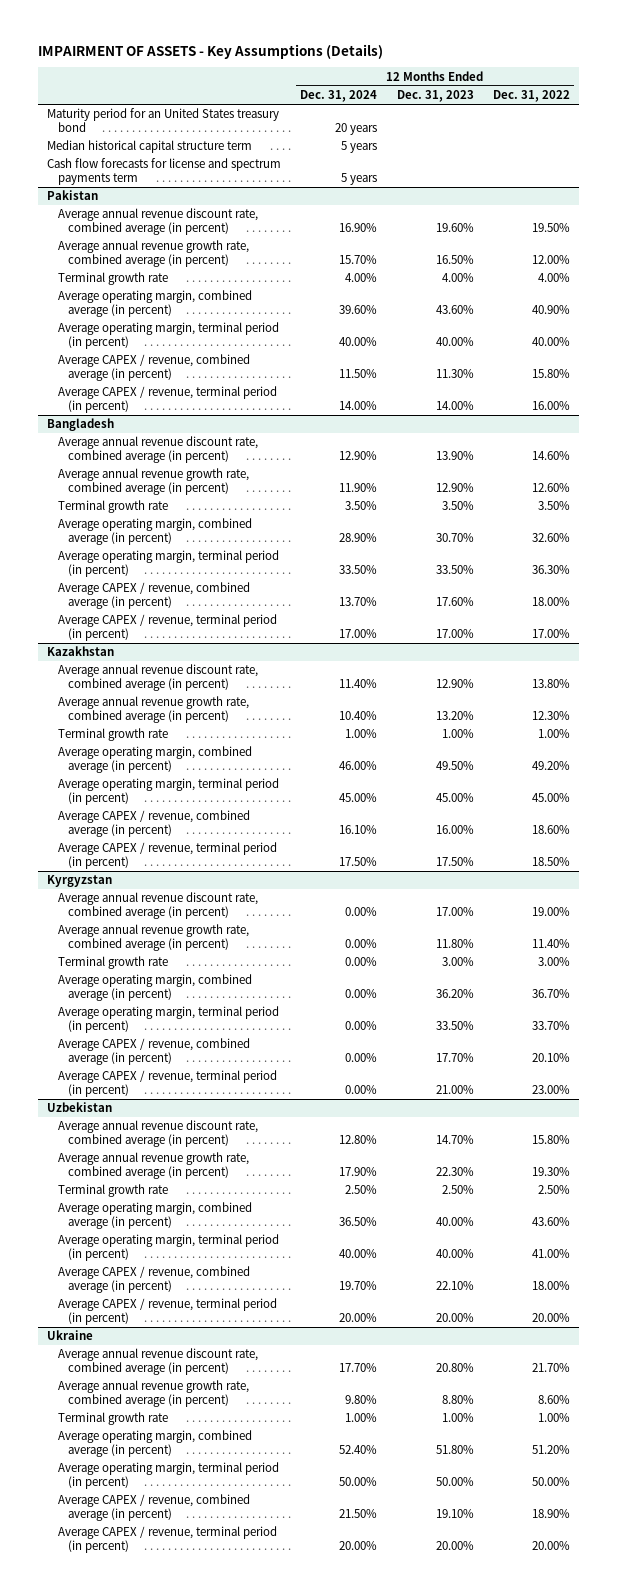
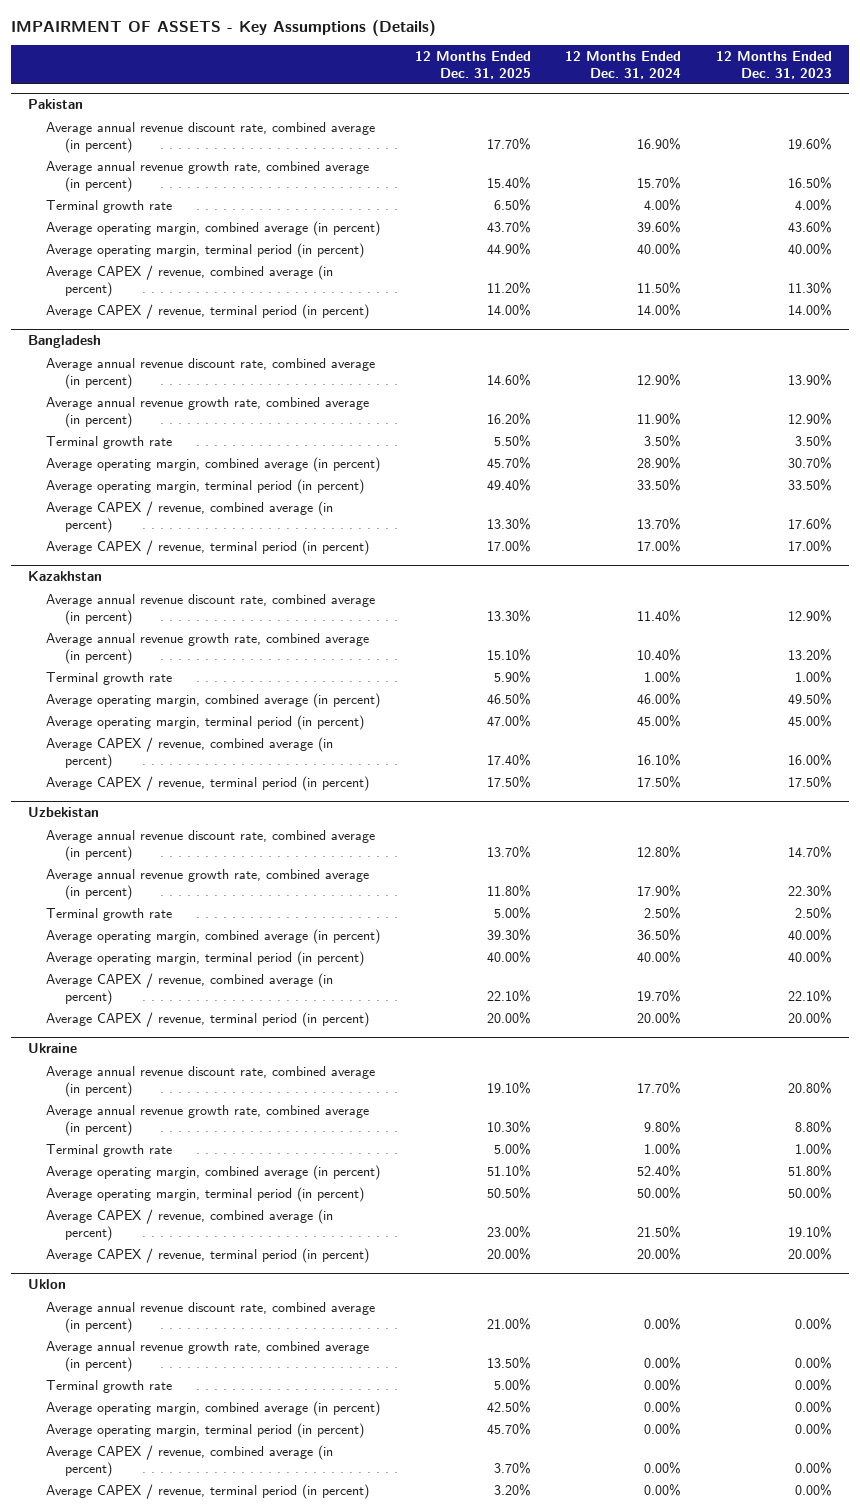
[492,90,570,103] Dec. 31, 2022 -> none
none -> [414,50,531,79] 12 Months Ended Dec. 31, 2025
[47,108,280,133] Maturity period for an United States treasury bond -> none
[47,140,253,154] Median historical capital structure term -> none
[47,158,282,186] Cash flow forecasts for license and spectrum payments term -> none
[47,875,113,888] Kyrgyzstan -> none
[57,892,258,920] Average annual revenue discount rate, combined average (in percent) -> none
[57,924,249,952] Average annual revenue growth rate, combined average (in percent) -> none
[57,956,168,970] Terminal growth rate -> none
[57,974,252,1002] Average operating margin, combined average (in percent) -> none
[57,1006,279,1034] Average operating margin, terminal period (in percent) -> none
[57,1038,250,1066] Average CAPEX / revenue, combined average (in percent) -> none
[57,1070,277,1098] Average CAPEX / revenue, terminal period (in percent) -> none
none -> [28,1279,67,1290] Uklon
none -> [46,1301,376,1333] Average annual revenue discount rate, combined average (in percent)
none -> [46,1340,370,1372] Average annual revenue growth rate, combined average (in percent)
none -> [46,1379,173,1393] Terminal growth rate
none -> [46,1400,381,1416] Average operating margin, combined average (in percent)
none -> [46,1422,365,1438] Average operating margin, terminal period (in percent)
none -> [46,1444,334,1477] Average CAPEX / revenue, combined average (in percent)
none -> [46,1483,370,1499] Average CAPEX / revenue, terminal period (in percent)

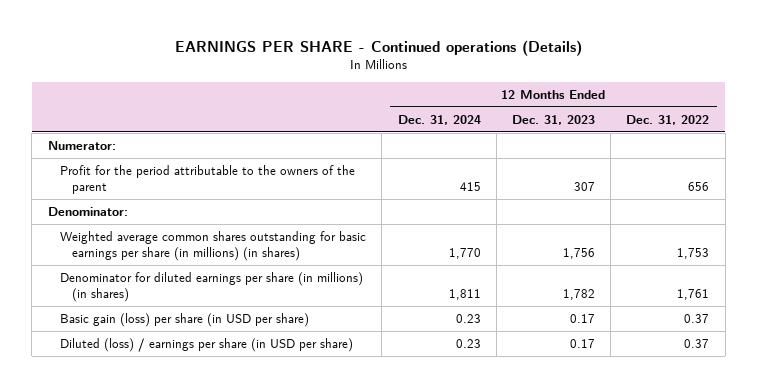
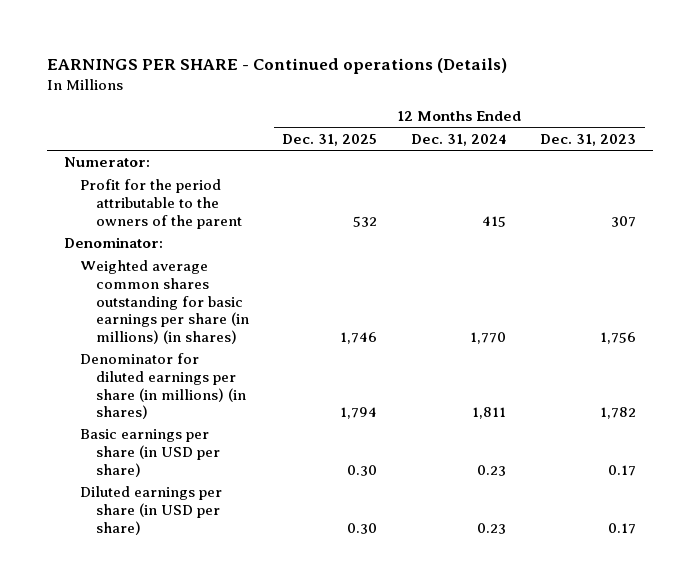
[626,114,710,125] Dec. 31, 2022 -> none
none -> [282,133,378,146] Dec. 31, 2025
[60,312,310,327] Basic gain (loss) per share (in USD per share) -> [79,429,220,477] Basic earnings per share (in USD per share)
[60,337,354,352] Diluted (loss) / earnings per share (in USD per share) -> [79,486,222,535] Diluted earnings per share (in USD per share)

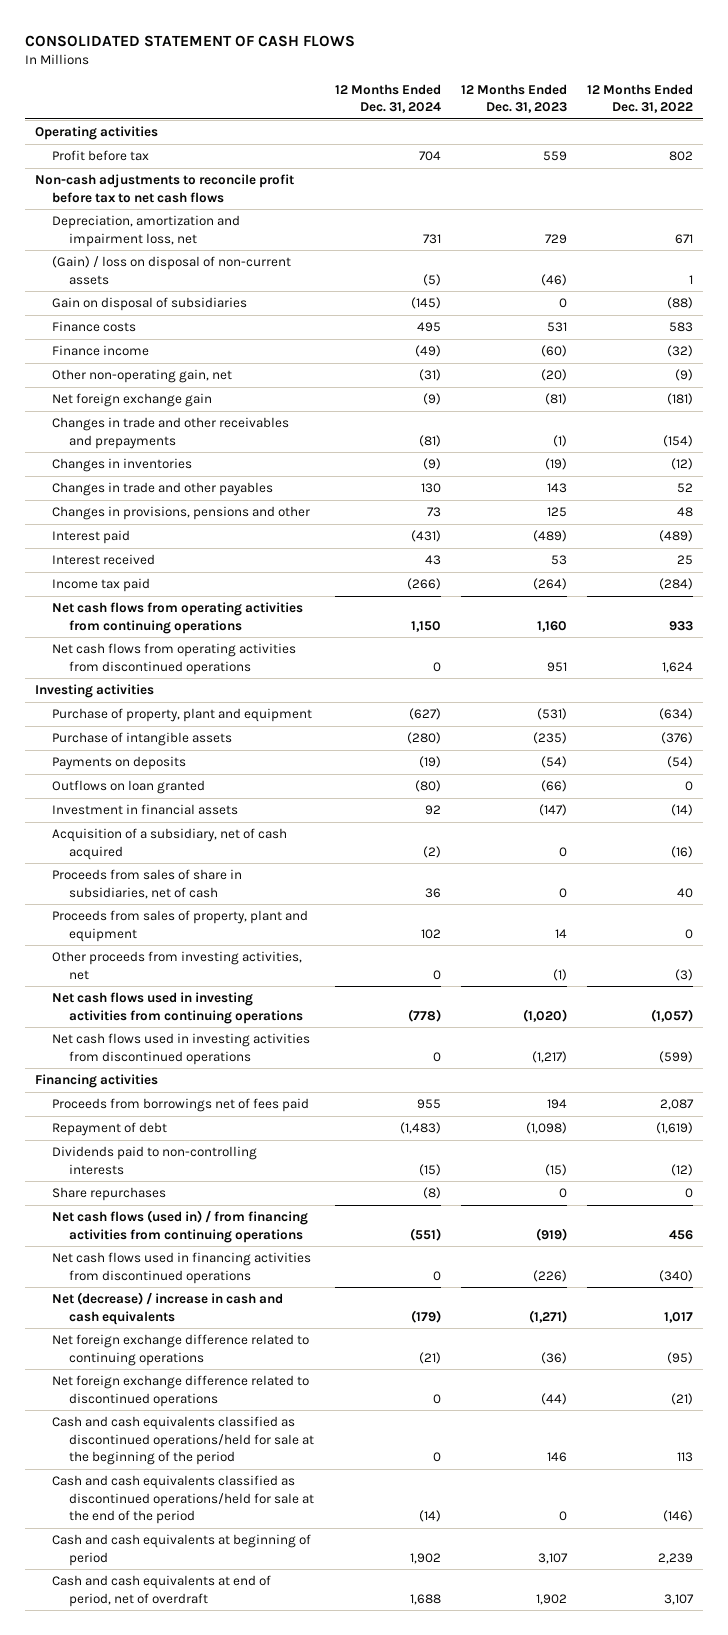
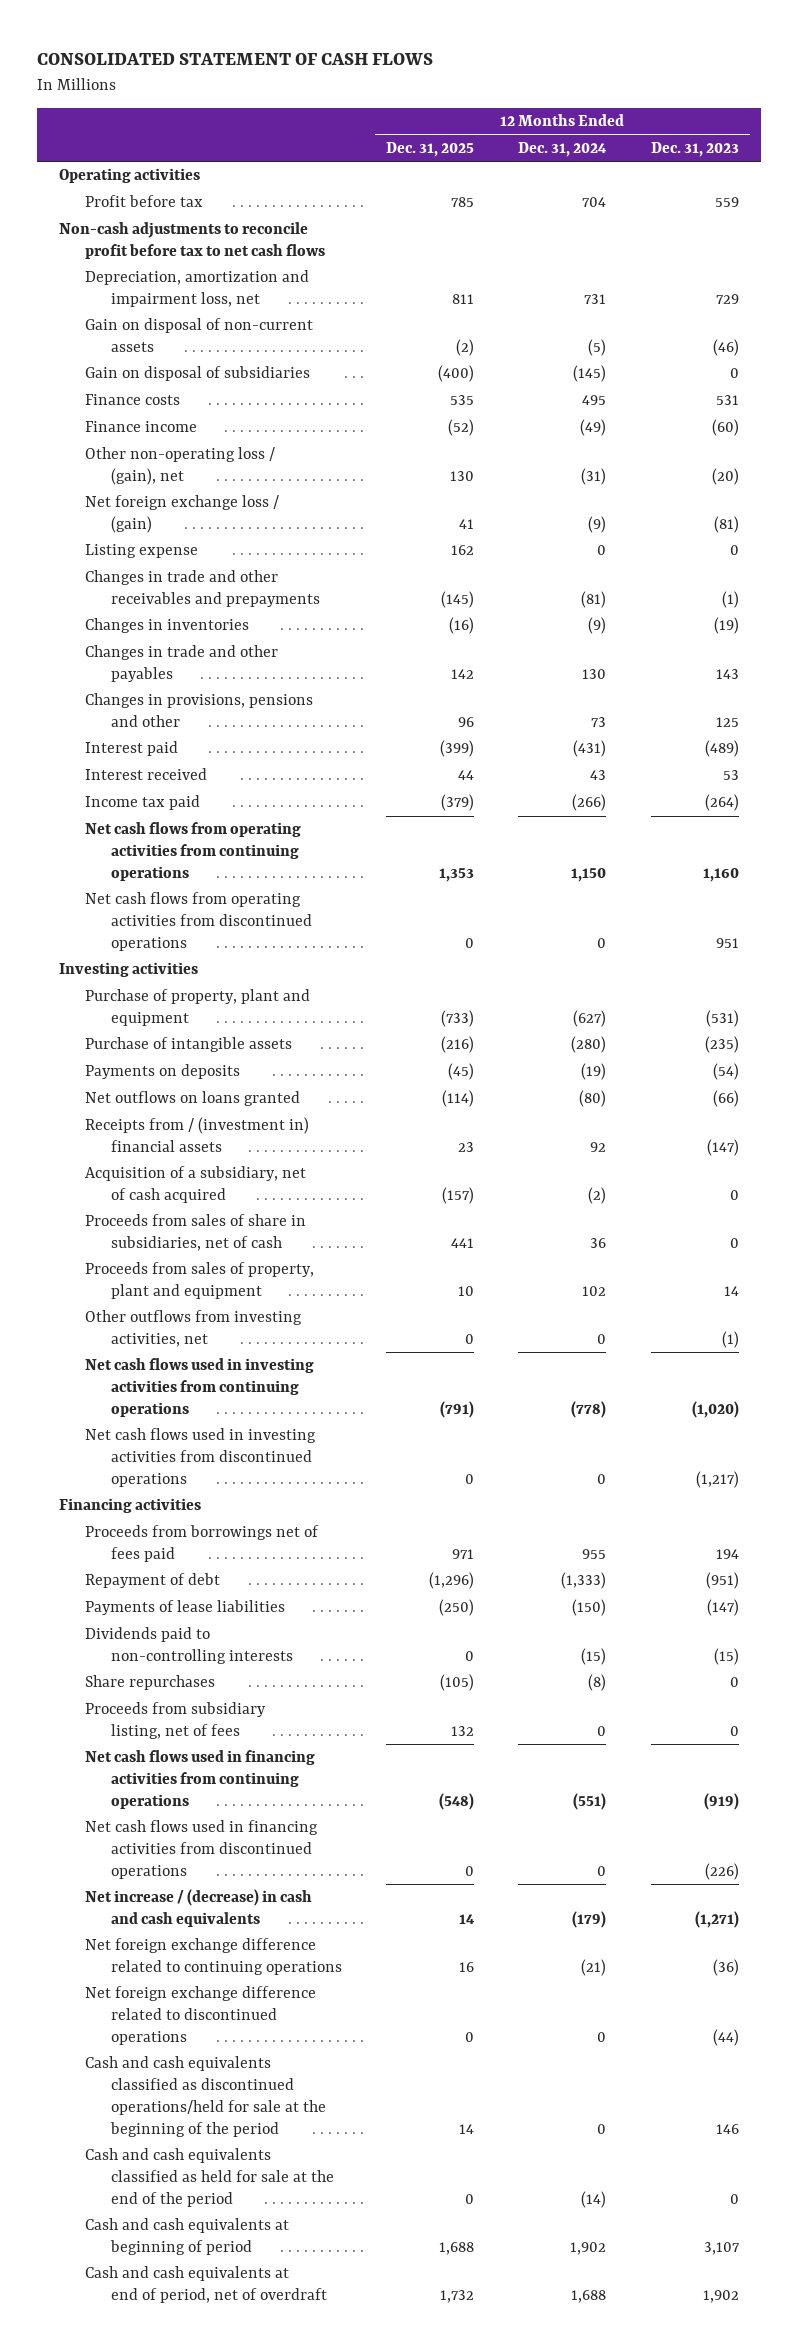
[587,83,694,114] 12 Months Ended Dec. 31, 2022 -> none
none -> [386,141,475,157] Dec. 31, 2025
[52,256,292,285] (Gain) / loss on disposal of non-current assets -> [84,318,313,353] Gain on disposal of non-current assets
[52,369,233,384] Other non-operating gain, net -> [84,447,275,486] Other non-operating loss / (gain), net
[52,393,213,408] Net foreign exchange gain -> [84,495,279,534] Net foreign exchange loss / (gain)
none -> [84,544,198,559] Listing expense
[52,780,206,795] Outflows on loan granted -> [84,1091,300,1107] Net outflows on loans granted
[52,804,239,816] Investment in financial assets -> [84,1117,309,1153] Receipts from / (investment in) financial assets
[52,951,303,980] Other proceeds from investing activities, net -> [84,1310,302,1348] Other outflows from investing activities, net
[399,1122,441,1135] (1,483) -> [561,1572,607,1590] (1,333)
[525,1122,567,1135] (1,098) -> [705,1572,739,1590] (951)
none -> [84,1600,285,1616] Payments of lease liabilities
none -> [84,1702,266,1740] Proceeds from subsidiary listing, net of fees
[52,1210,309,1243] Net cash flows (used in) / from financing activities from continuing operations -> [84,1750,315,1810] Net cash flows used in financing activities from continuing operations
[52,1292,284,1325] Net (decrease) / increase in cash and cash equivalents -> [84,1889,312,1928] Net increase / (decrease) in cash and cash equivalents
[52,1475,315,1524] Cash and cash equivalents classified as discontinued operations/held for sale at the end of the period -> [84,2148,334,2208] Cash and cash equivalents classified as held for sale at the end of the period

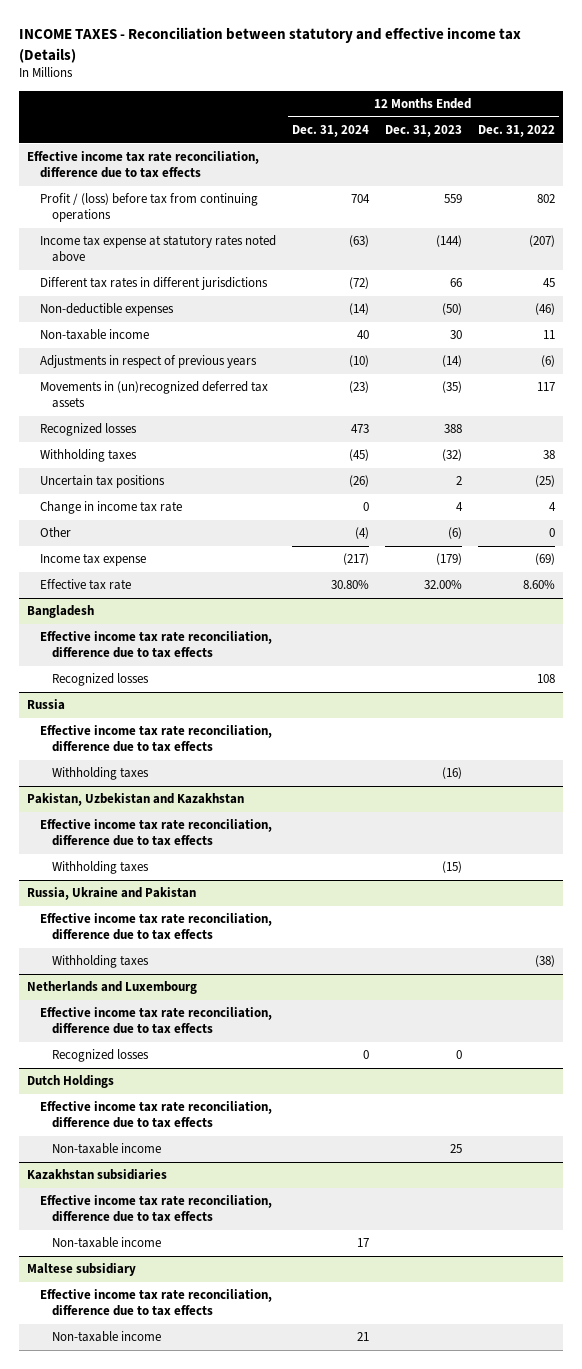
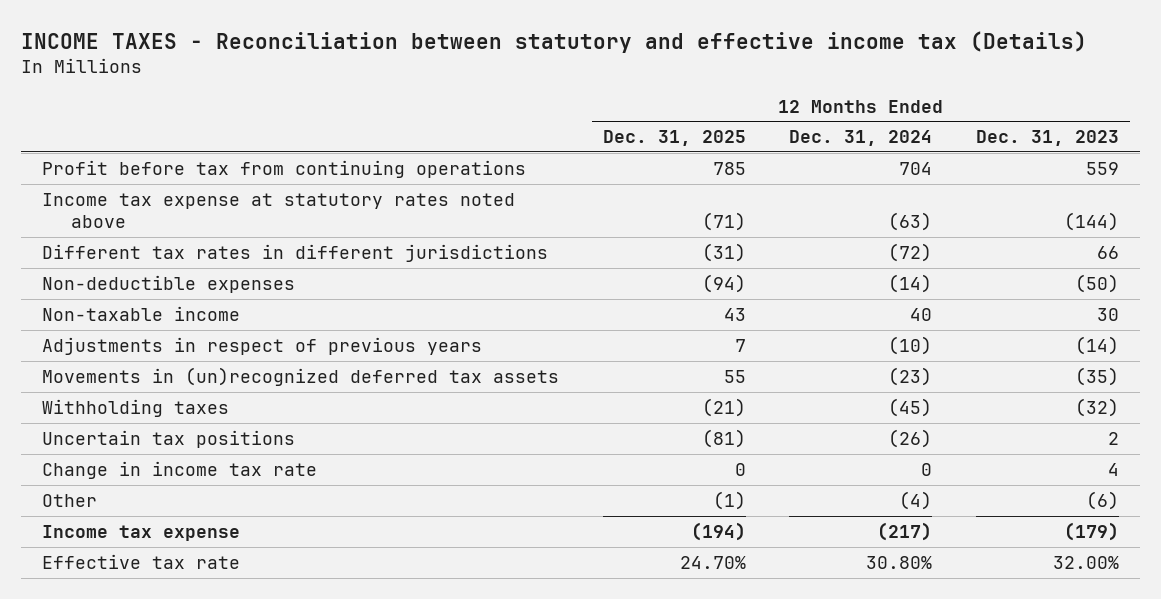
[477,125,555,138] Dec. 31, 2022 -> none
none -> [602,130,746,147] Dec. 31, 2025
[27,151,260,179] Effective income tax rate reconciliation, difference due to tax effects -> none
[39,193,258,223] Profit / (loss) before tax from continuing operations -> [42,159,527,178] Profit before tax from continuing operations
[39,423,137,437] Recognized losses -> none
[27,605,95,619] Bangladesh -> none
[39,631,272,659] Effective income tax rate reconciliation, difference due to tax effects -> none
[51,673,149,687] Recognized losses -> none
[27,699,66,711] Russia -> none
[39,725,272,753] Effective income tax rate reconciliation, difference due to tax effects -> none
[51,767,149,781] Withholding taxes -> none
[27,793,245,807] Pakistan, Uzbekistan and Kazakhstan -> none
[39,819,272,847] Effective income tax rate reconciliation, difference due to tax effects -> none
[51,861,149,875] Withholding taxes -> none
[27,887,197,901] Russia, Ukraine and Pakistan -> none
[39,913,272,941] Effective income tax rate reconciliation, difference due to tax effects -> none
[51,955,149,969] Withholding taxes -> none
[27,981,198,995] Netherlands and Luxembourg -> none
[39,1007,272,1035] Effective income tax rate reconciliation, difference due to tax effects -> none
[51,1049,149,1063] Recognized losses -> none
[27,1075,115,1089] Dutch Holdings -> none
[39,1101,272,1129] Effective income tax rate reconciliation, difference due to tax effects -> none
[51,1143,161,1155] Non-taxable income -> none
[27,1169,168,1181] Kazakhstan subsidiaries -> none
[39,1195,272,1223] Effective income tax rate reconciliation, difference due to tax effects -> none
[51,1237,161,1249] Non-taxable income -> none
[27,1263,137,1277] Maltese subsidiary -> none
[39,1289,272,1317] Effective income tax rate reconciliation, difference due to tax effects -> none
[51,1331,161,1343] Non-taxable income -> none

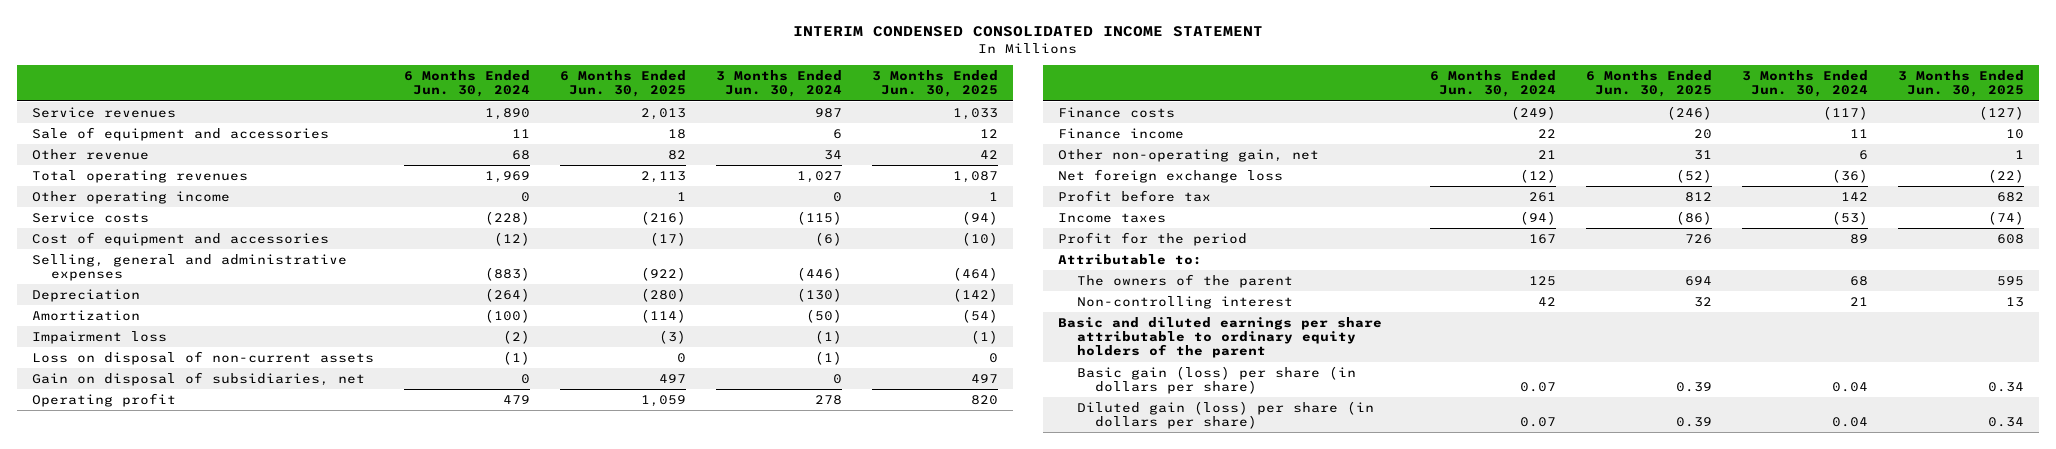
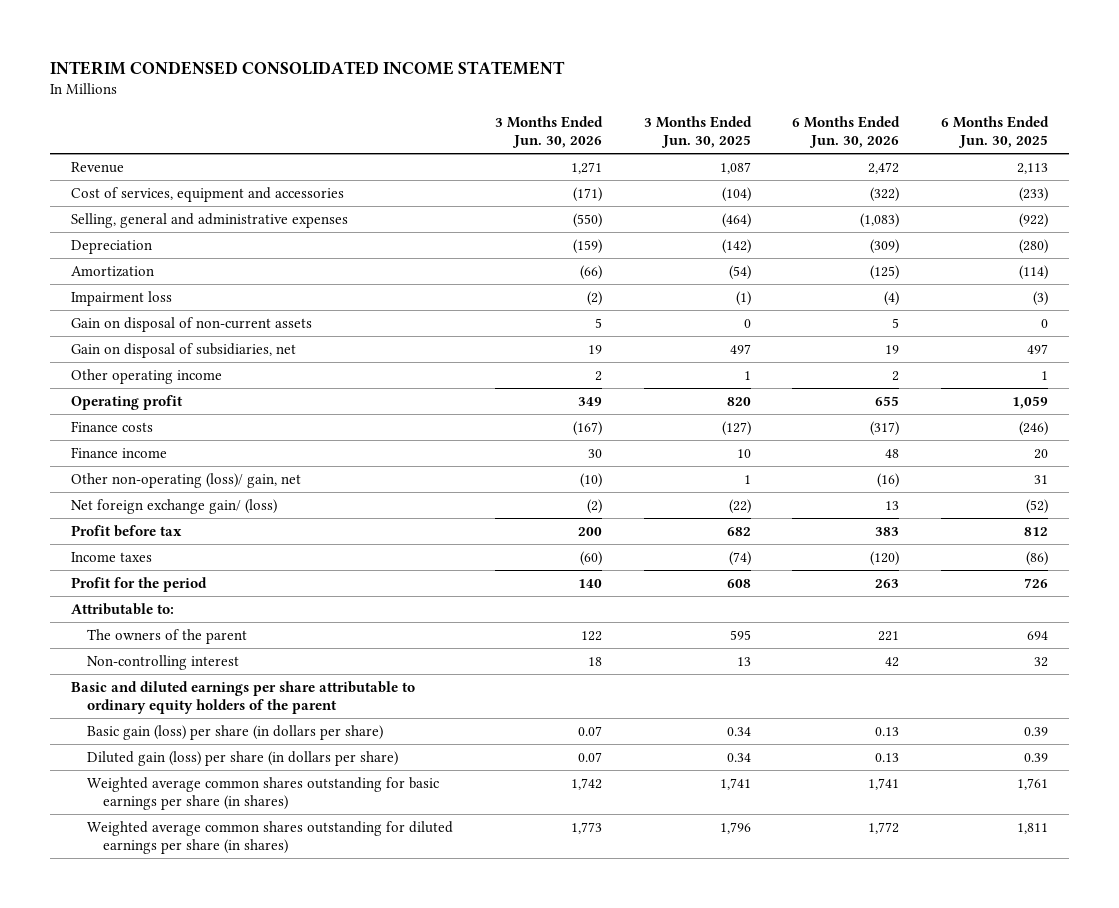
[404,70,531,98] 6 Months Ended Jun. 30, 2024 -> none
[715,70,842,98] 3 Months Ended Jun. 30, 2024 -> none
none -> [494,115,603,149] 3 Months Ended Jun. 30, 2026
none -> [792,115,901,149] 6 Months Ended Jun. 30, 2026
[32,106,177,118] Service revenues -> none
[32,126,330,141] Sale of equipment and accessories -> none
[32,148,150,160] Other revenue -> none
[32,211,150,223] Service costs -> none
[32,169,249,183] Total operating revenues -> [71,161,125,173] Revenue
[32,231,330,246] Cost of equipment and accessories -> [71,186,345,202] Cost of services, equipment and accessories
[650,231,687,246] (17) -> [1018,186,1048,202] (233)
[961,231,998,246] (10) -> [721,186,751,202] (104)
[32,350,375,365] Loss on disposal of non-current assets -> [71,316,313,332] Gain on disposal of non-current assets
[32,190,231,204] Other operating income -> [71,368,223,384] Other operating income
[1058,148,1320,162] Other non-operating gain, net -> [71,472,302,488] Other non-operating (loss)/ gain, net
[1058,168,1284,183] Net foreign exchange loss -> [71,498,278,514] Net foreign exchange gain/ (loss)
none -> [87,776,440,811] Weighted average common shares outstanding for basic earnings per share (in shares)
none -> [87,820,454,855] Weighted average common shares outstanding for diluted earnings per share (in shares)

